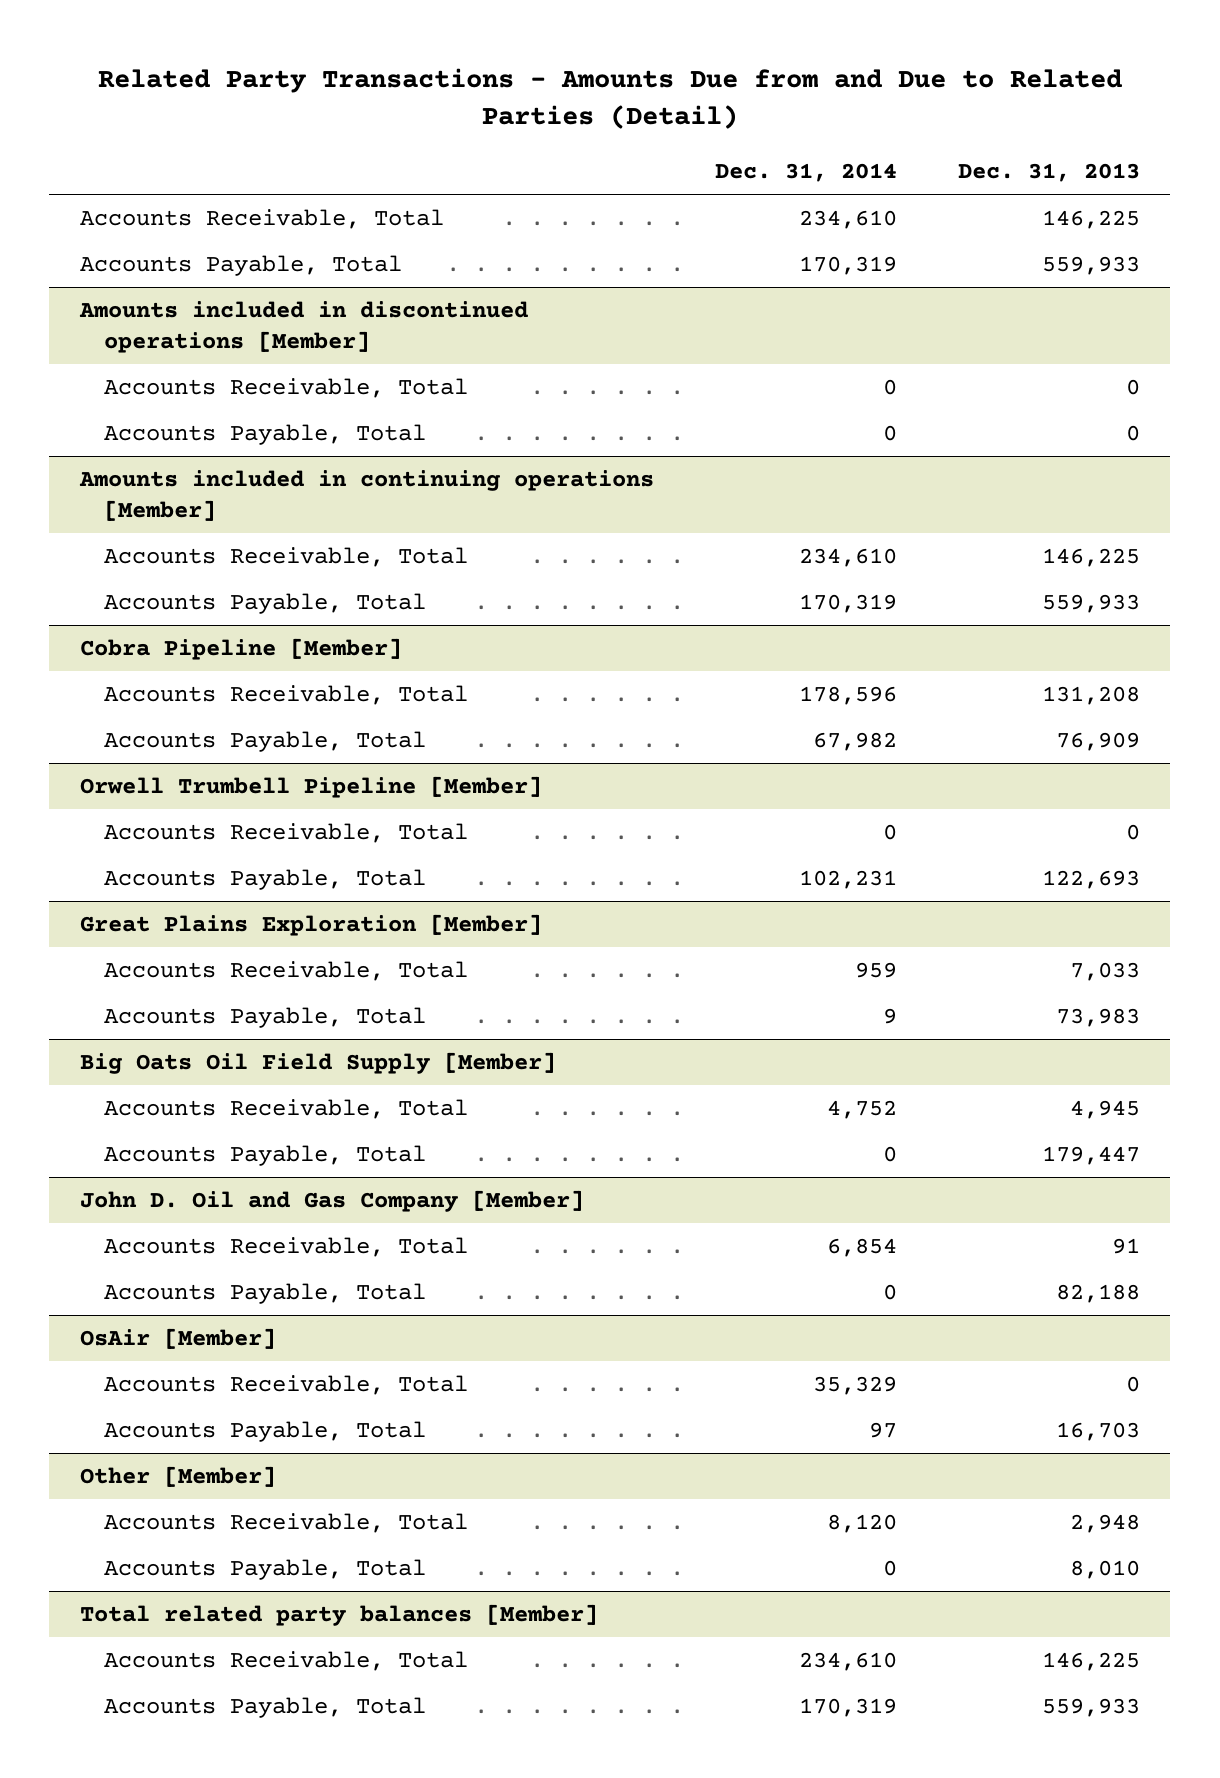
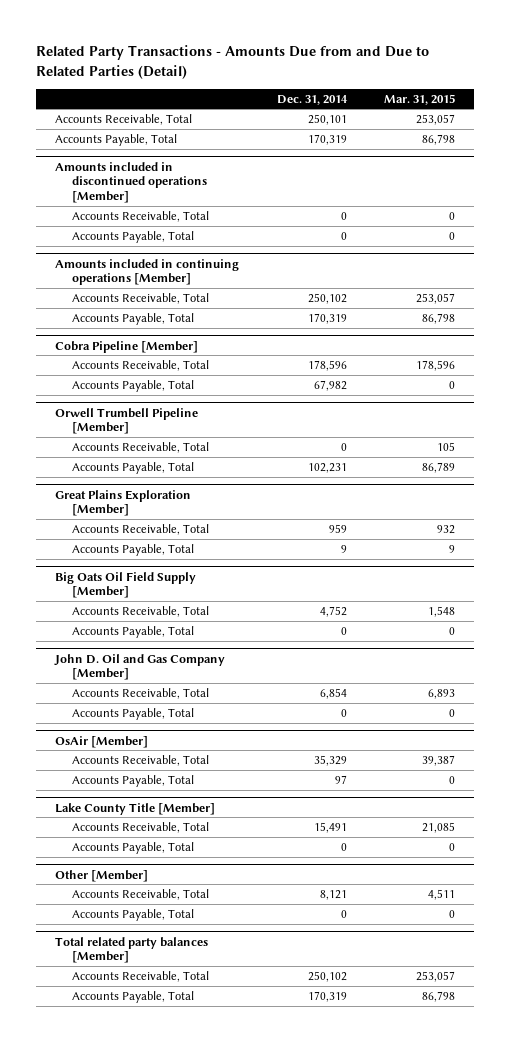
[957,163,1140,183] Dec. 31, 2013 -> none
none -> [384,93,456,105] Mar. 31, 2015
[798,210,897,230] 234,610 -> [307,114,347,126] 250,101
[798,548,897,568] 234,610 -> [307,293,347,305] 250,102
none -> [55,802,216,815] Lake County Title [Member]
none -> [71,822,209,834] Accounts Receivable, Total
none -> [71,842,194,855] Accounts Payable, Total
[826,1514,897,1534] 8,120 -> [319,890,347,901] 8,121
[798,1652,897,1672] 234,610 -> [307,971,347,983] 250,102

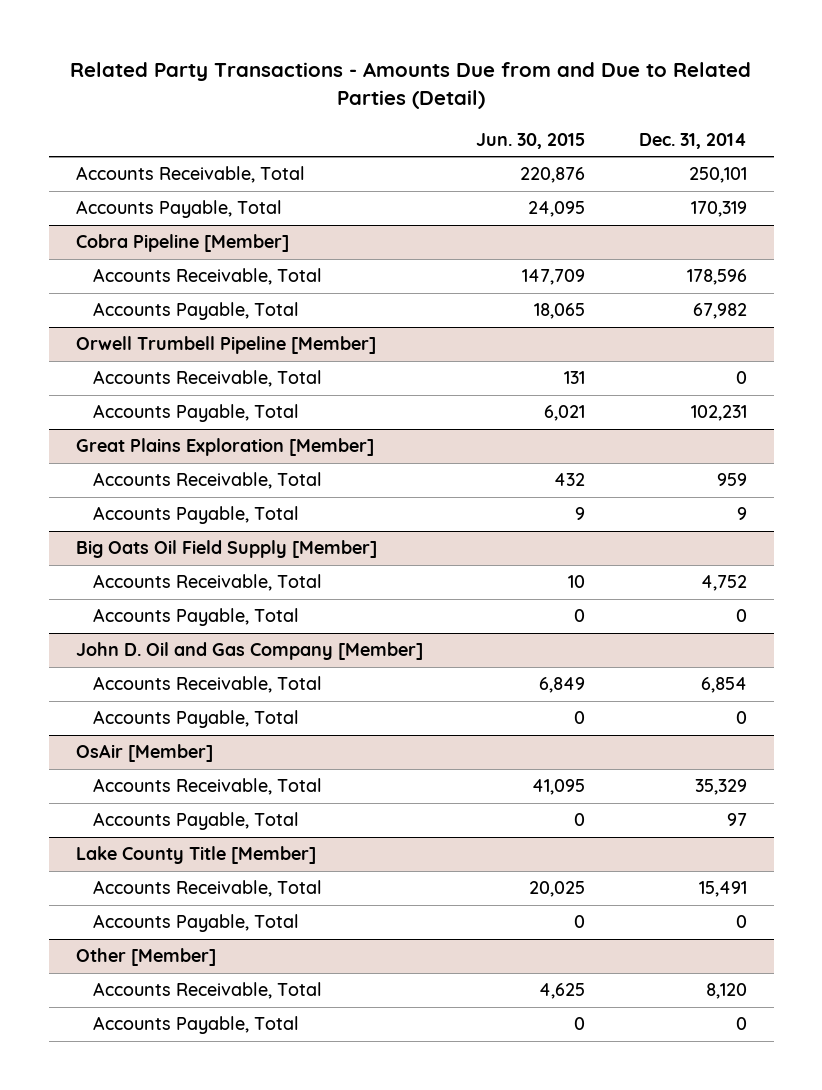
[384,93,456,105] Mar. 31, 2015 -> none
none -> [476,132,586,149] Jun. 30, 2015
[55,161,207,204] Amounts included in discontinued operations [Member] -> none
[71,211,209,223] Accounts Receivable, Total -> none
[71,231,194,244] Accounts Payable, Total -> none
[55,258,240,286] Amounts included in continuing operations [Member] -> none
[71,293,209,305] Accounts Receivable, Total -> none
[71,313,194,326] Accounts Payable, Total -> none
[319,890,347,901] 8,121 -> [705,983,747,1000] 8,120
[55,936,209,964] Total related party balances [Member] -> none
[71,971,209,983] Accounts Receivable, Total -> none
[71,991,194,1004] Accounts Payable, Total -> none

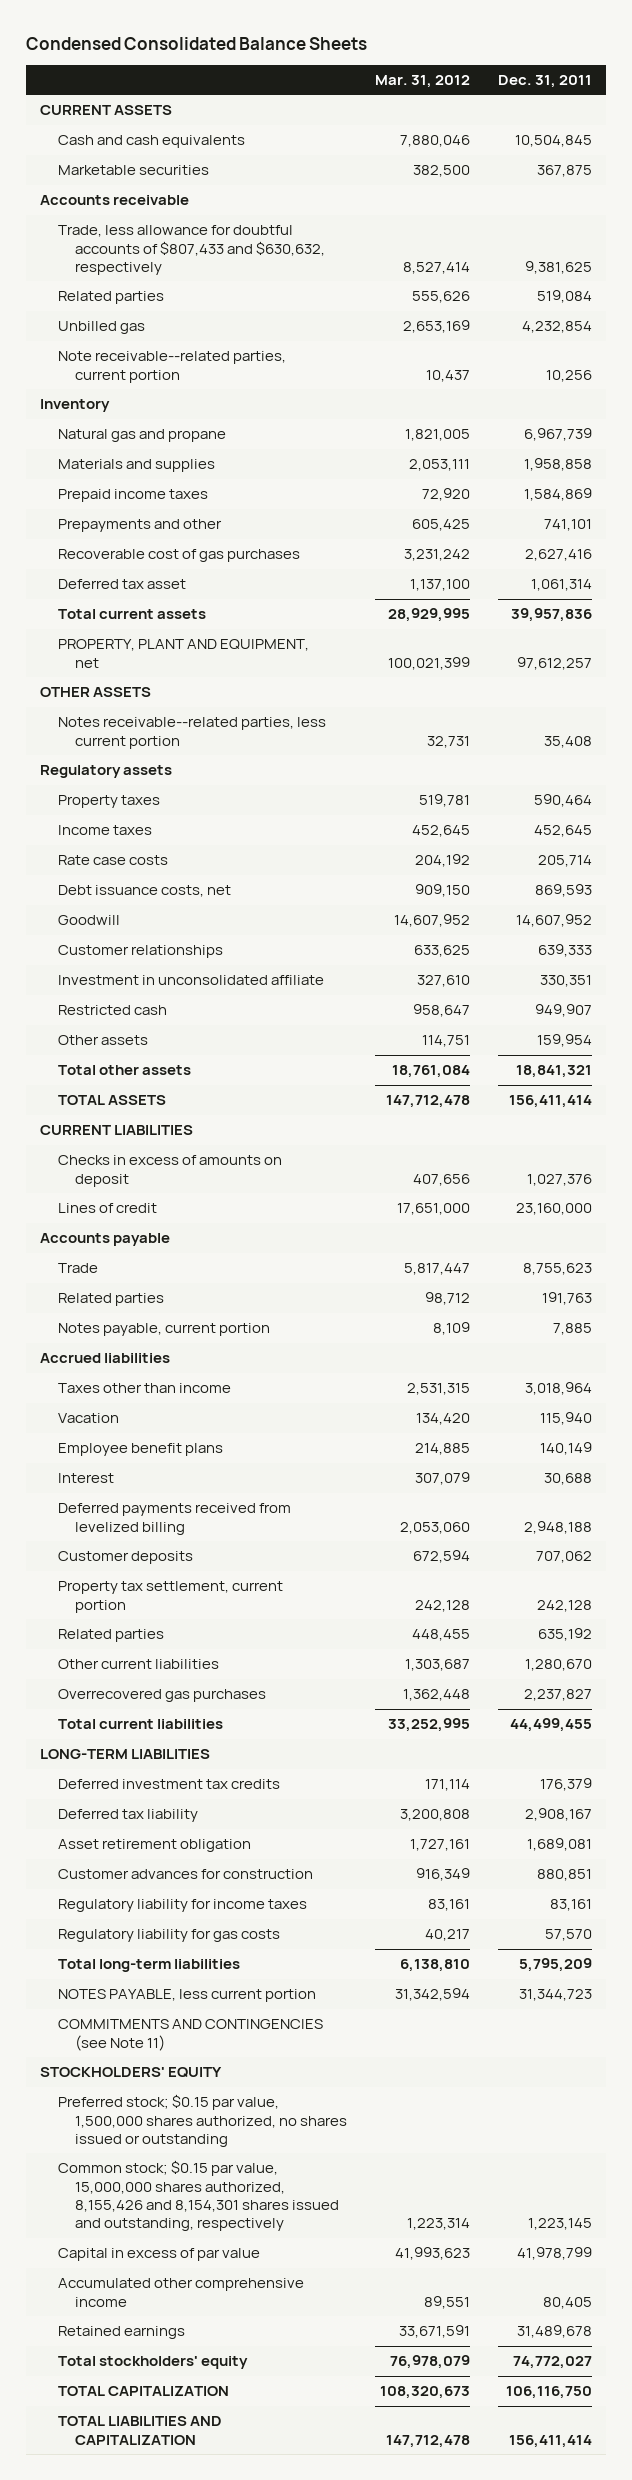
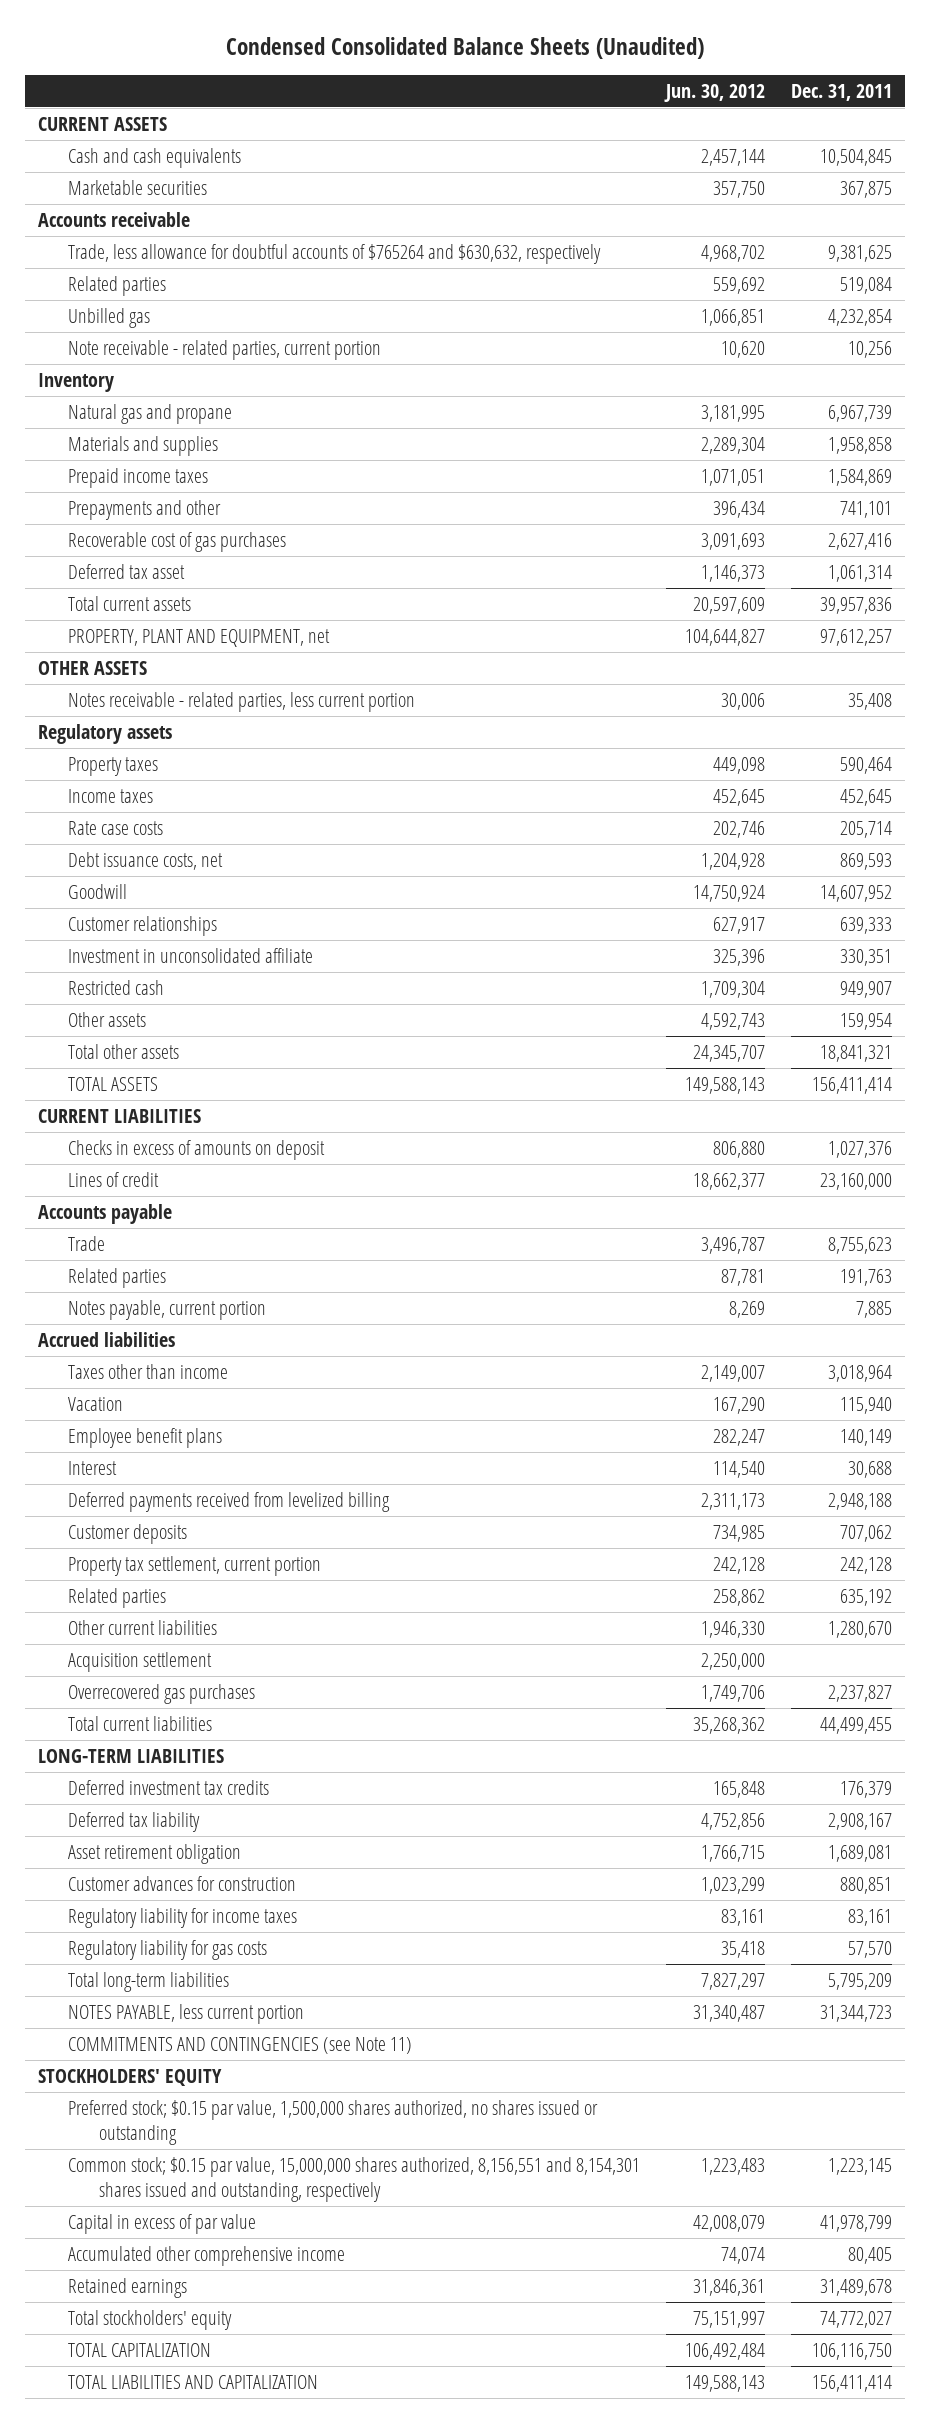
[26,36,368,50] Condensed Consolidated Balance Sheets -> [225,37,704,60] Condensed Consolidated Balance Sheets (Unaudited)
[374,75,470,89] Mar. 31, 2012 -> none
none -> [664,84,766,103] Jun. 30, 2012
[57,225,325,275] Trade, less allowance for doubtful accounts of $807,433 and $630,632, respectively -> [68,243,602,264] Trade, less allowance for doubtful accounts of $765264 and $630,632, respectively
[57,351,286,383] Note receivable--related parties, current portion -> [68,339,382,360] Note receivable - related parties, current portion
[57,717,326,749] Notes receivable--related parties, less current portion -> [68,691,416,712] Notes receivable - related parties, less current portion
none -> [68,1651,213,1672] Acquisition settlement
[57,2160,339,2232] Common stock; $0.15 par value, 15,000,000 shares authorized, 8,155,426 and 8,154,301 shares issued and outstanding, respectively -> [68,2156,641,2203] Common stock; $0.15 par value, 15,000,000 shares authorized, 8,156,551 and 8,154,301 shares issued and outstanding, respectively

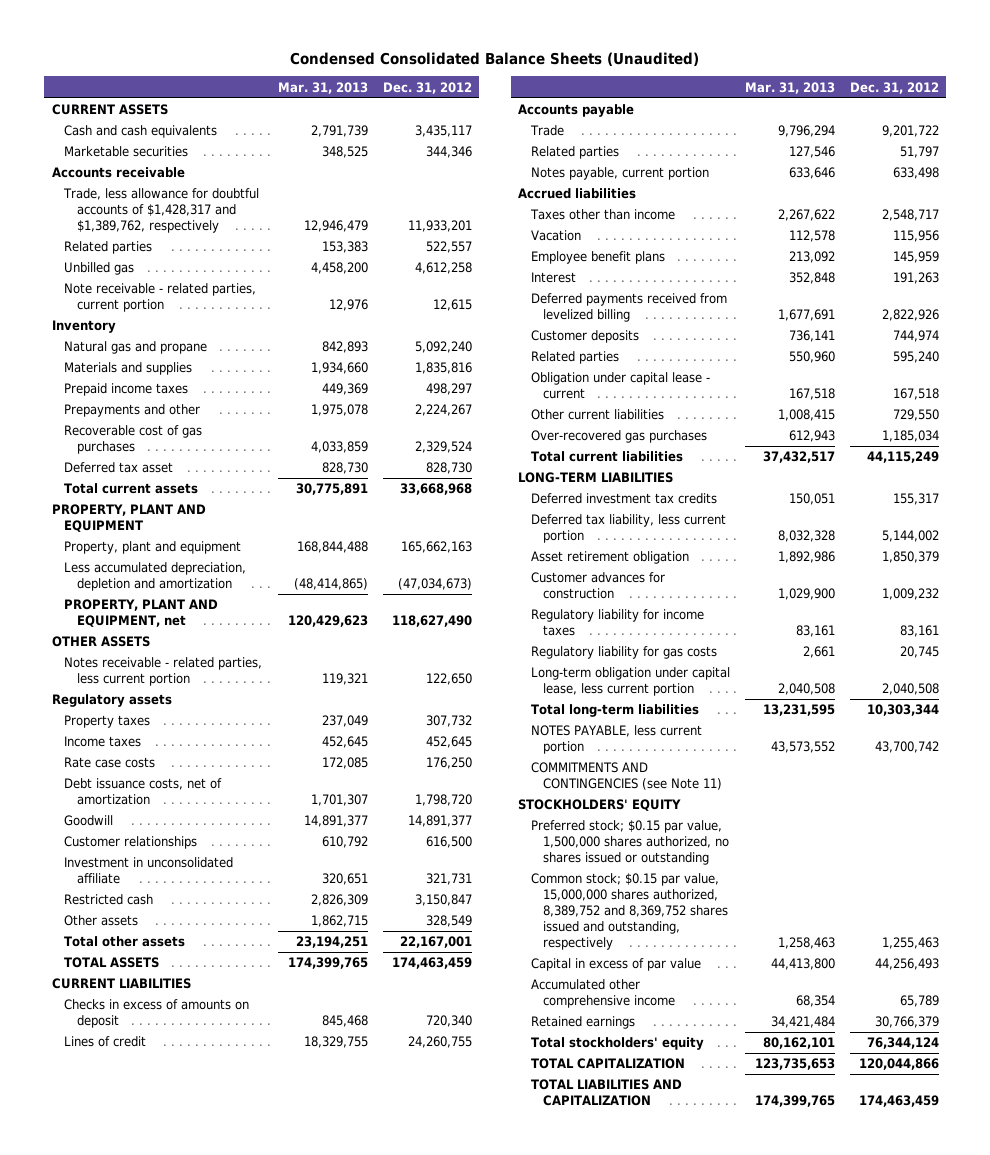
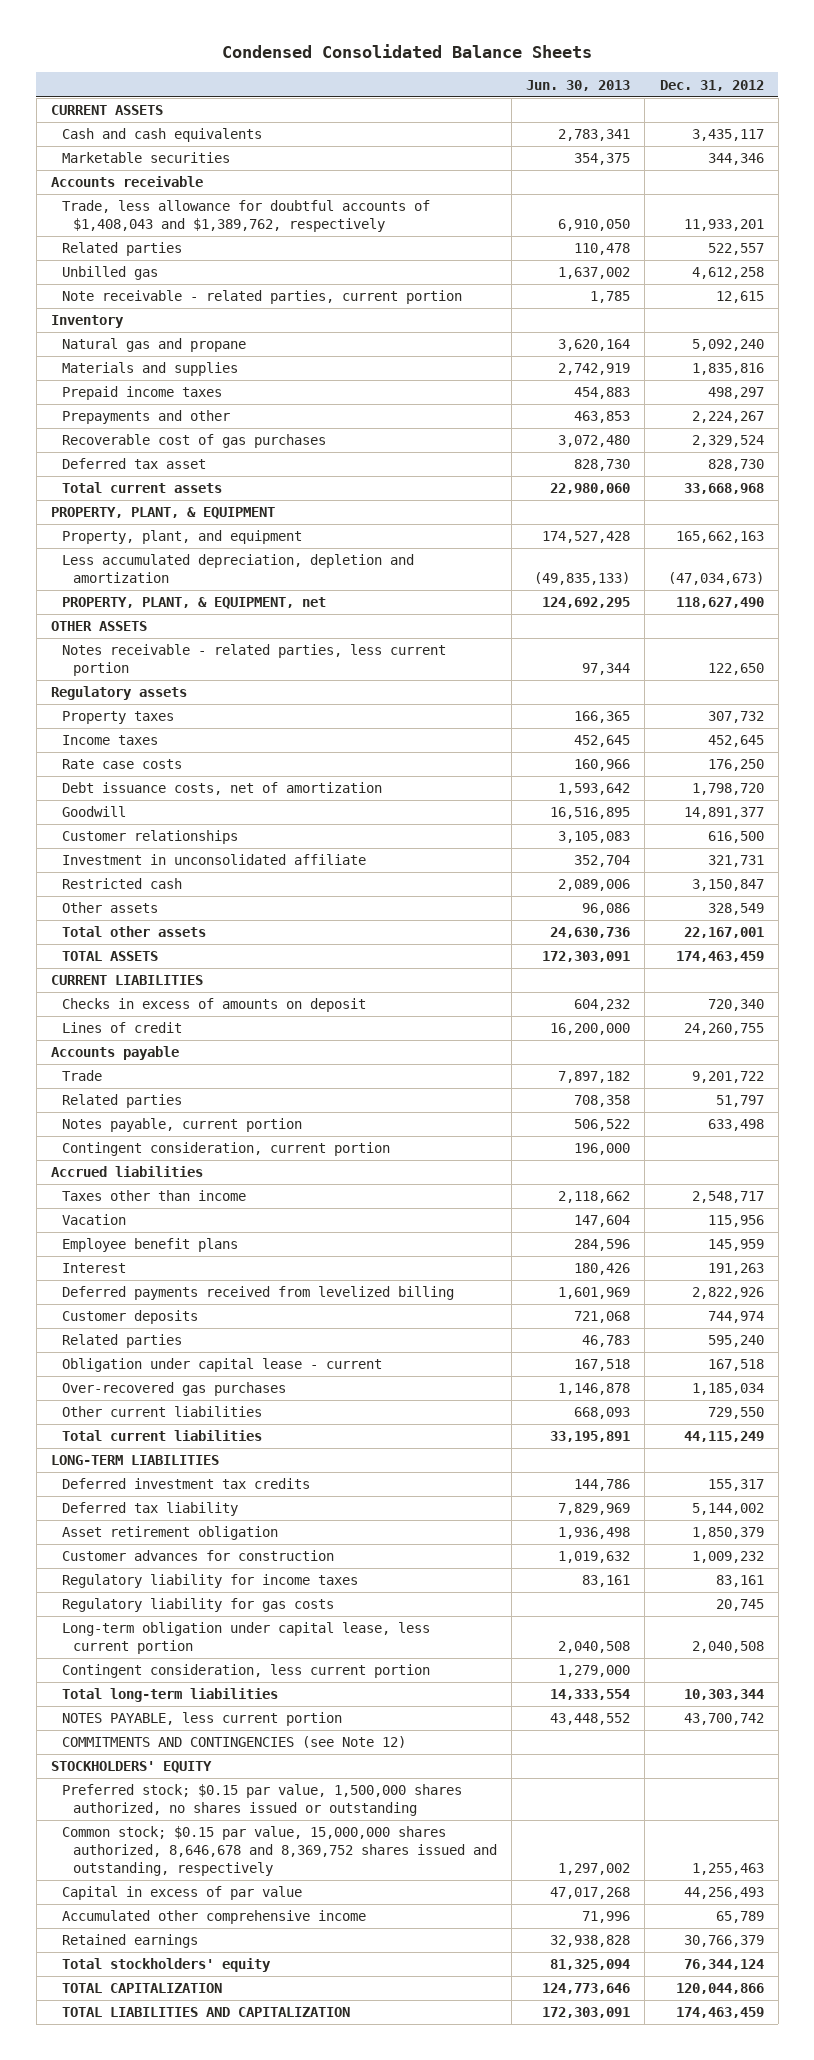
[290,51,700,66] Condensed Consolidated Balance Sheets (Unaudited) -> [222,44,593,59] Condensed Consolidated Balance Sheets
[277,81,368,94] Mar. 31, 2013 -> none
none -> [526,79,631,91] Jun. 30, 2013
[63,188,260,234] Trade, less allowance for doubtful accounts of $1,428,317 and $1,389,762, respectively -> [61,200,430,233] Trade, less allowance for doubtful accounts of $1,408,043 and $1,389,762, respectively
[51,504,206,533] PROPERTY, PLANT AND EQUIPMENT -> [50,507,275,520] PROPERTY, PLANT, & EQUIPMENT
[64,541,242,555] Property, plant and equipment -> [61,530,302,545] Property, plant, and equipment
[64,599,219,628] PROPERTY, PLANT AND EQUIPMENT, net -> [61,597,326,610] PROPERTY, PLANT, & EQUIPMENT, net
none -> [61,1142,390,1157] Contingent consideration, current portion
[530,409,664,421] Other current liabilities -> [61,1406,262,1418] Other current liabilities
[530,514,726,544] Deferred tax liability, less current portion -> [61,1502,238,1517] Deferred tax liability
none -> [61,1664,430,1679] Contingent consideration, less current portion
[530,762,723,791] COMMITMENTS AND CONTINGENCIES (see Note 11) -> [61,1736,406,1749] COMMITMENTS AND CONTINGENCIES (see Note 12)
[530,873,729,951] Common stock; $0.15 par value, 15,000,000 shares authorized, 8,389,752 and 8,369,752 shares issued and outstanding, respectively -> [61,1826,498,1877] Common stock; $0.15 par value, 15,000,000 shares authorized, 8,646,678 and 8,369,752 shares issued and outstanding, respectively

